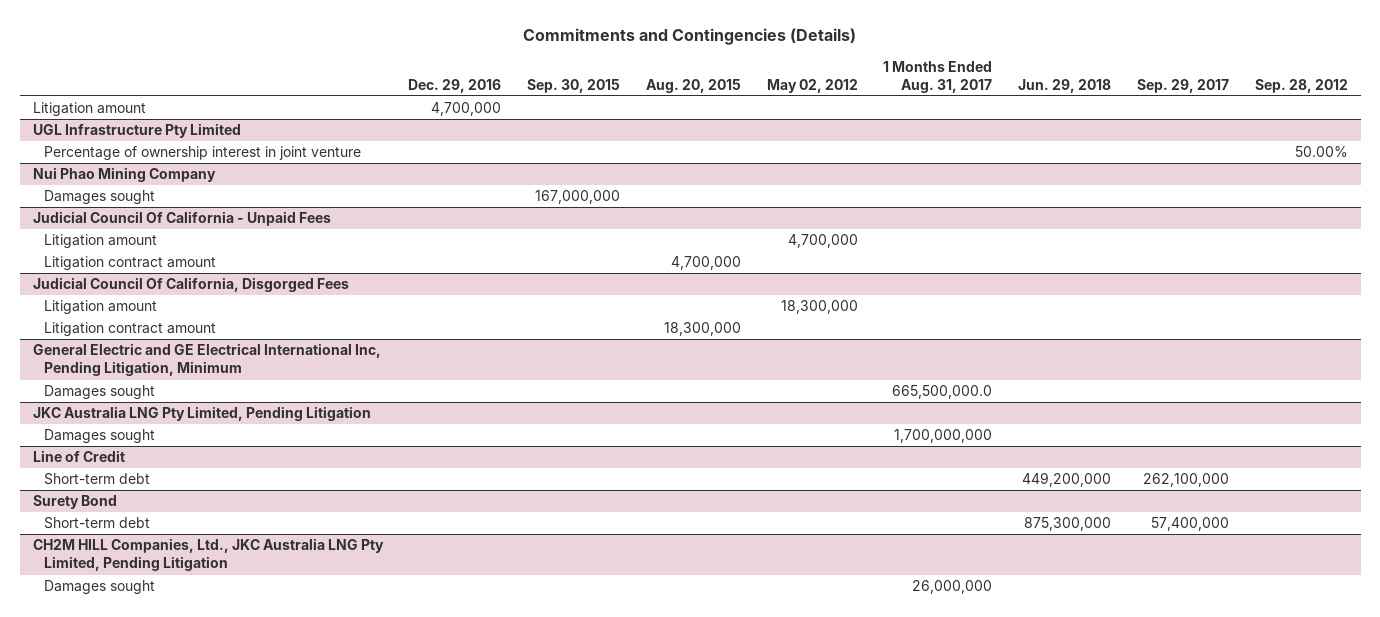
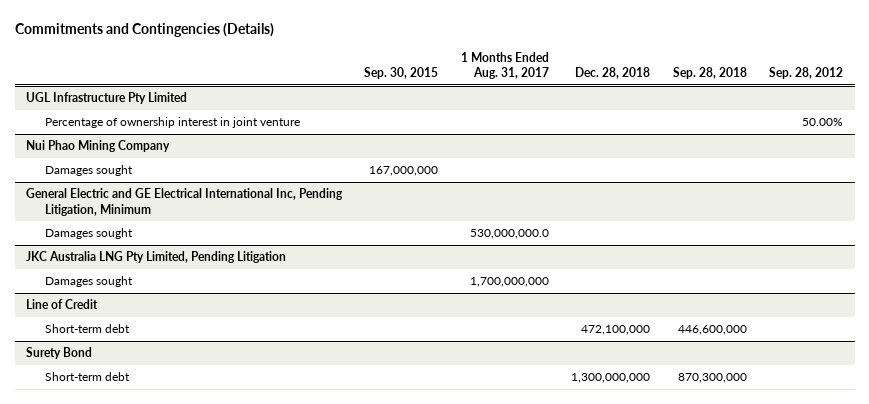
[408,78,502,93] Dec. 29, 2016 -> none
[645,78,741,93] Aug. 20, 2015 -> none
[766,78,858,93] May 02, 2012 -> none
[1018,78,1112,93] Jun. 29, 2018 -> none
[1137,78,1230,93] Sep. 29, 2017 -> none
none -> [575,67,651,80] Dec. 28, 2018
none -> [672,67,747,80] Sep. 28, 2018
[32,102,146,117] Litigation amount -> none
[32,211,331,227] Judicial Council Of California - Unpaid Fees -> none
[43,234,157,249] Litigation amount -> none
[43,256,216,271] Litigation contract amount -> none
[32,277,349,293] Judicial Council Of California, Disgorged Fees -> none
[43,300,157,315] Litigation amount -> none
[43,322,216,337] Litigation contract amount -> none
[892,385,993,400] 665,500,000.0 -> [469,229,549,240] 530,000,000.0
[32,538,384,572] CH2M HILL Companies, Ltd., JKC Australia LNG Pty Limited, Pending Litigation -> none
[43,580,155,595] Damages sought -> none

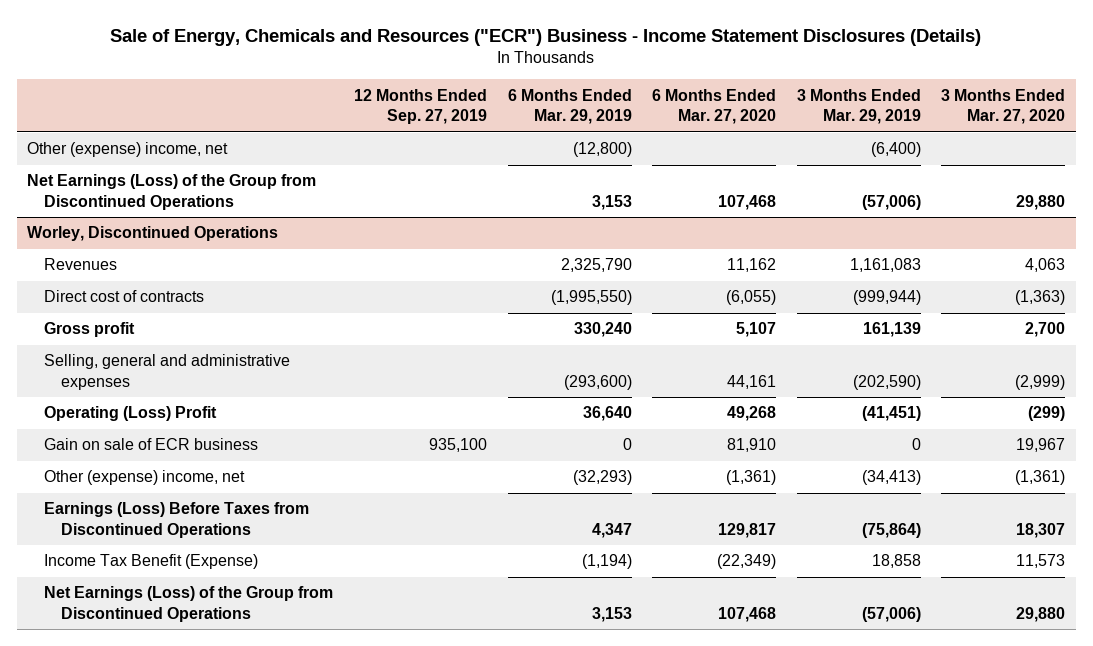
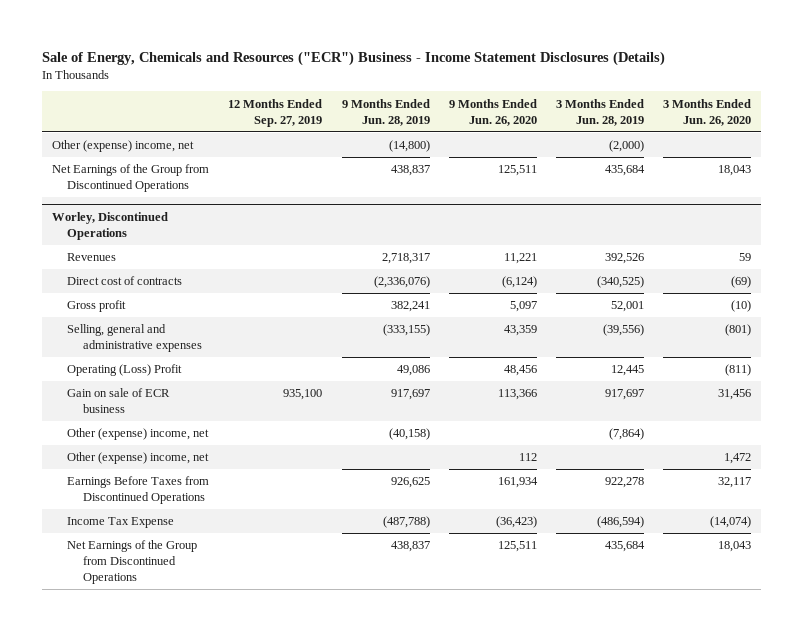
[507,88,632,125] 6 Months Ended Mar. 29, 2019 -> none
[652,88,777,125] 6 Months Ended Mar. 27, 2020 -> none
[796,88,921,125] 3 Months Ended Mar. 29, 2019 -> none
[941,88,1066,125] 3 Months Ended Mar. 27, 2020 -> none
none -> [341,98,430,126] 9 Months Ended Jun. 28, 2019
none -> [448,98,537,126] 9 Months Ended Jun. 26, 2020
none -> [556,98,645,126] 3 Months Ended Jun. 28, 2019
none -> [663,98,752,126] 3 Months Ended Jun. 26, 2020
[27,174,317,211] Net Earnings (Loss) of the Group from Discontinued Operations -> [51,164,209,193] Net Earnings of the Group from Discontinued Operations
none -> [67,452,210,465] Other (expense) income, net
[44,502,310,539] Earnings (Loss) Before Taxes from Discontinued Operations -> [67,476,210,505] Earnings Before Taxes from Discontinued Operations
[44,554,259,570] Income Tax Benefit (Expense) -> [67,517,175,529] Income Tax Expense
[44,586,334,623] Net Earnings (Loss) of the Group from Discontinued Operations -> [67,540,198,585] Net Earnings of the Group from Discontinued Operations

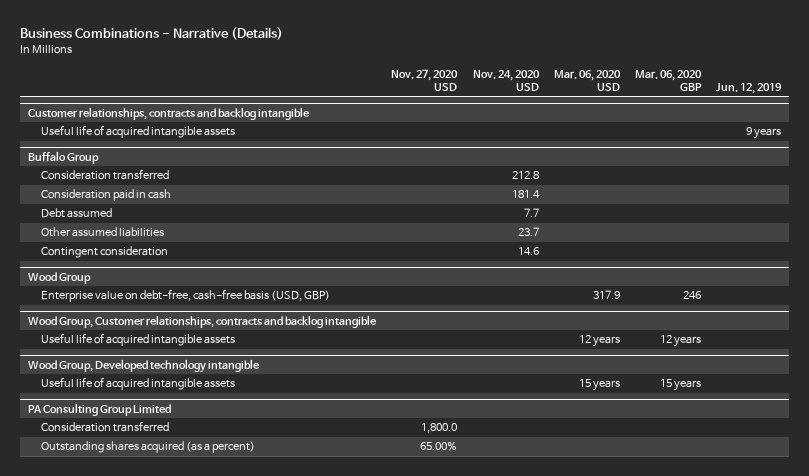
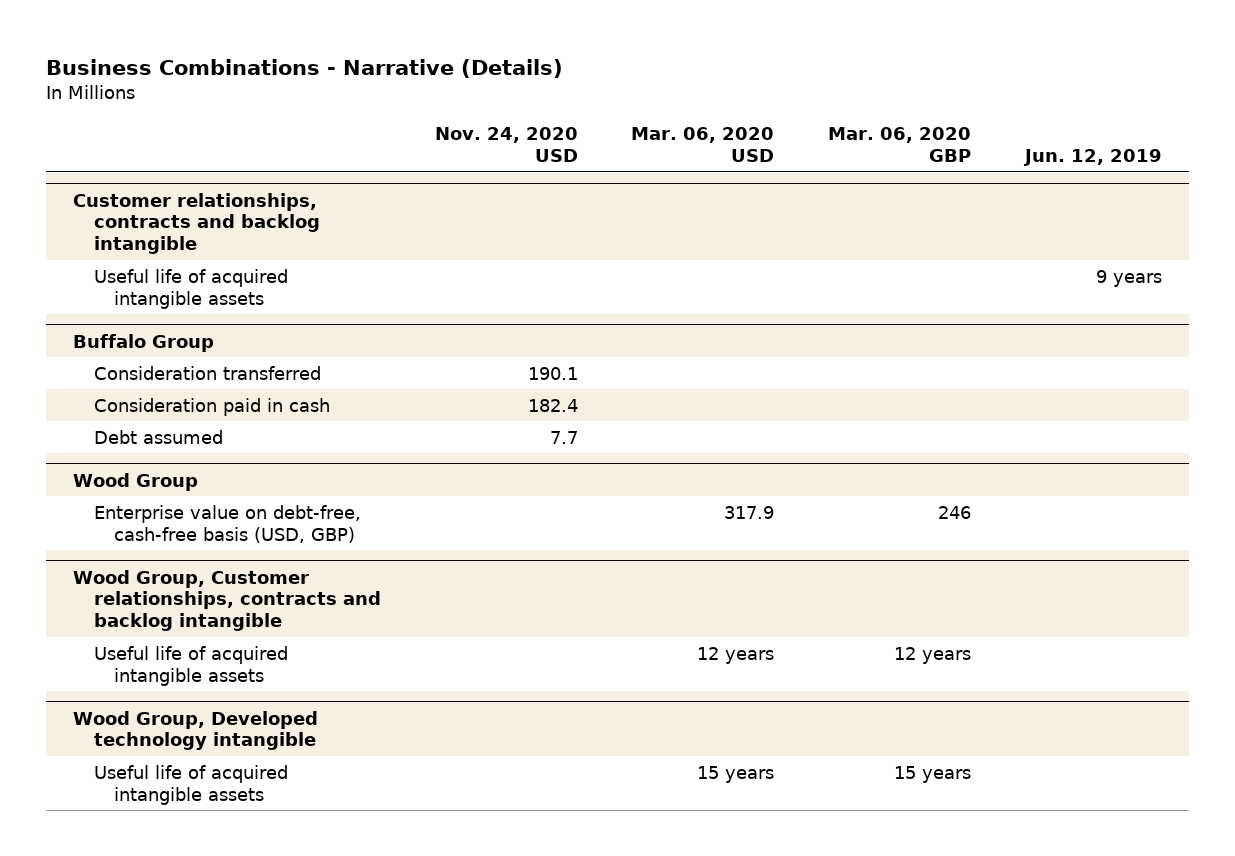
[391,68,459,91] Nov. 27, 2020 USD -> none
[511,171,539,180] 212.8 -> [527,366,578,380] 190.1
[511,190,540,199] 181.4 -> [527,398,578,412] 182.4
[41,227,165,238] Other assumed liabilities -> none
[41,246,169,259] Contingent consideration -> none
[28,403,172,417] PA Consulting Group Limited -> none
[41,421,170,433] Consideration transferred -> none
[41,441,256,454] Outstanding shares acquired (as a percent) -> none

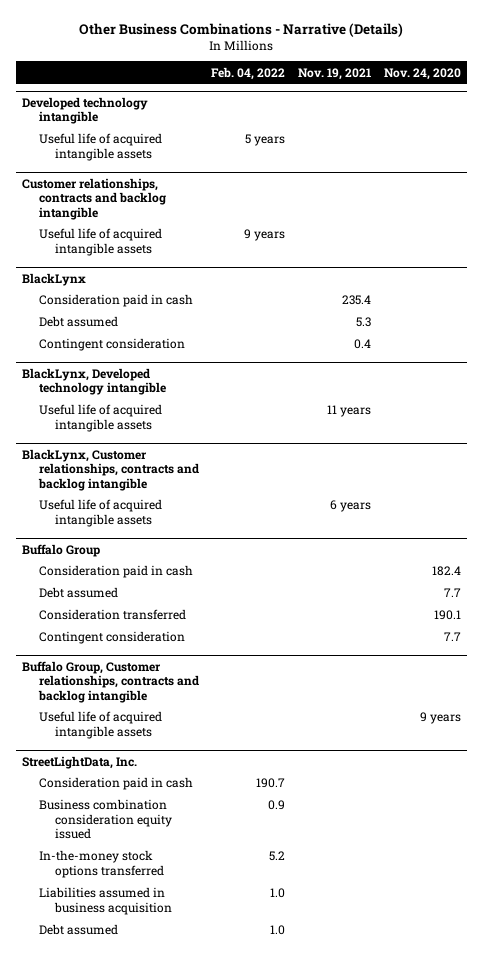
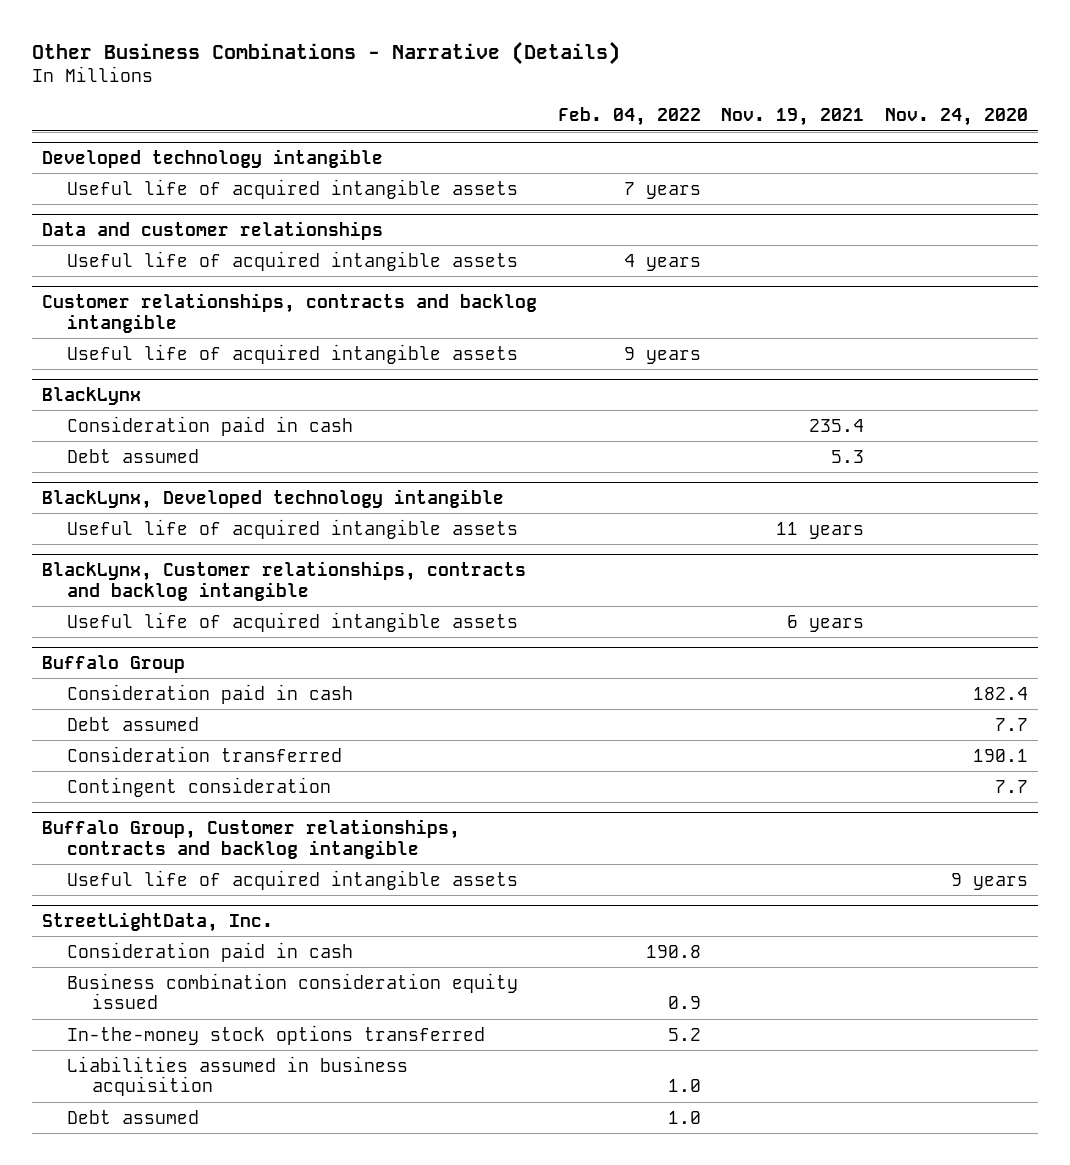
[245,134,286,147] 5 years -> [623,181,701,199] 7 years
none -> [42,220,384,240] Data and customer relationships
none -> [66,250,518,271] Useful life of acquired intangible assets
[38,338,185,352] Contingent consideration -> none
[256,778,286,789] 190.7 -> [645,944,701,958] 190.8

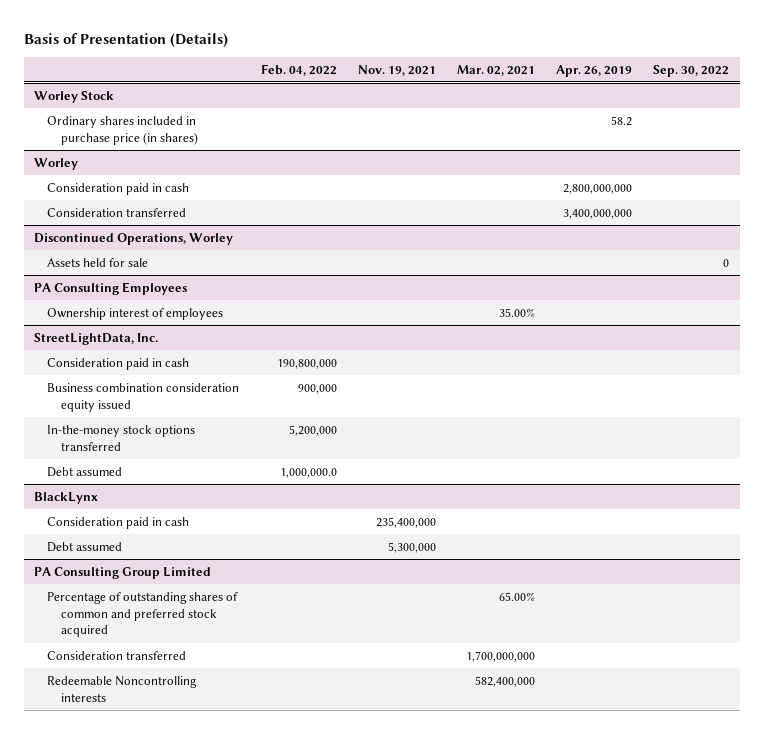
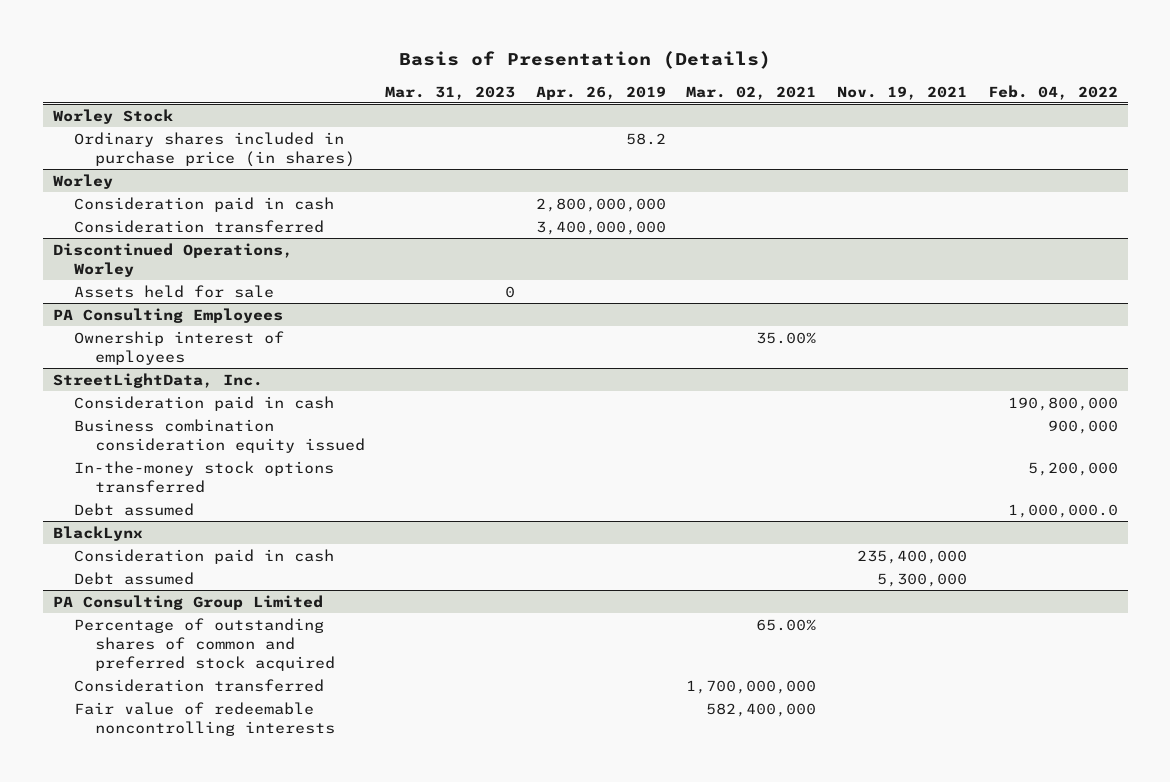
[652,64,729,77] Sep. 30, 2022 -> none
none -> [385,85,516,100] Mar. 31, 2023
[47,675,198,702] Redeemable Noncontrolling interests -> [73,701,335,736] Fair value of redeemable noncontrolling interests

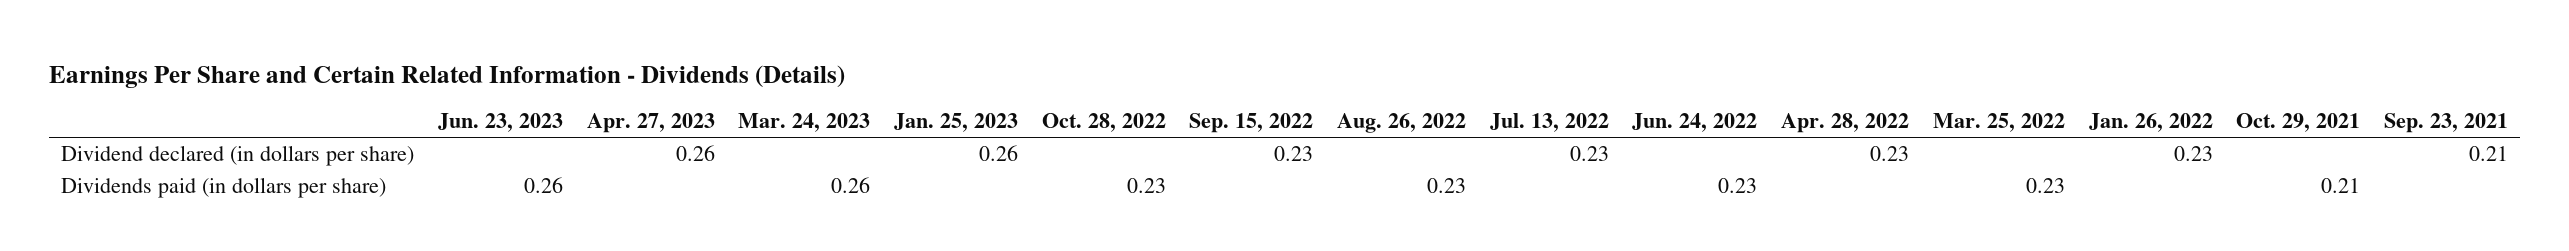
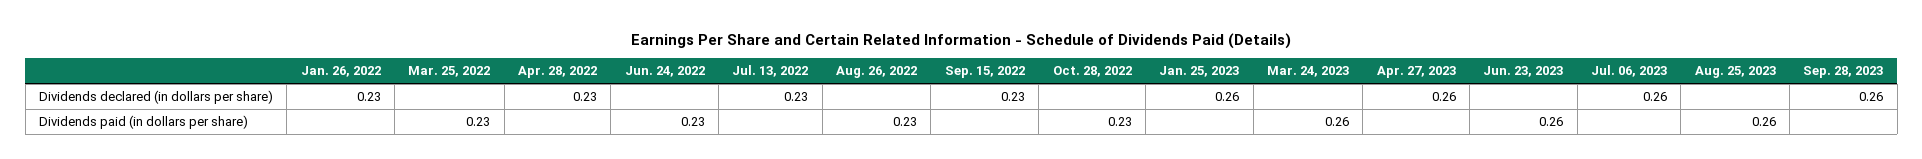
[49,65,846,89] Earnings Per Share and Certain Related Information - Dividends (Details) -> [631,33,1292,50] Earnings Per Share and Certain Related Information - Schedule of Dividends Paid (Details)
[2236,113,2361,133] Oct. 29, 2021 -> none
[2383,113,2508,134] Sep. 23, 2021 -> none
none -> [1591,65,1668,78] Jul. 06, 2023
none -> [1694,66,1776,79] Aug. 25, 2023
none -> [1803,66,1884,79] Sep. 28, 2023
[61,145,415,167] Dividend declared (in dollars per share) -> [38,90,273,105] Dividends declared (in dollars per share)

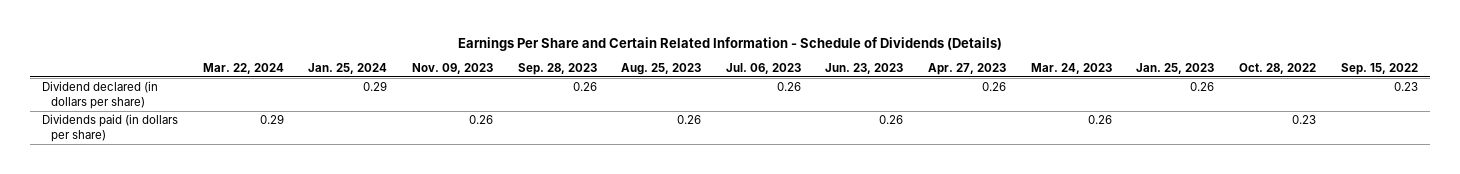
[631,33,1292,50] Earnings Per Share and Certain Related Information - Schedule of Dividends Paid (Details) -> [457,36,1002,51] Earnings Per Share and Certain Related Information - Schedule of Dividends (Details)
[300,66,381,78] Jan. 26, 2022 -> none
[408,66,491,78] Mar. 25, 2022 -> none
[518,66,598,79] Apr. 28, 2022 -> none
[624,66,705,78] Jun. 24, 2022 -> none
[732,65,809,78] Jul. 13, 2022 -> none
[836,66,918,79] Aug. 26, 2022 -> none
none -> [202,63,284,75] Mar. 22, 2024
none -> [308,63,388,75] Jan. 25, 2024
none -> [411,63,493,75] Nov. 09, 2023
[38,90,273,105] Dividends declared (in dollars per share) -> [42,81,159,109] Dividend declared (in dollars per share)

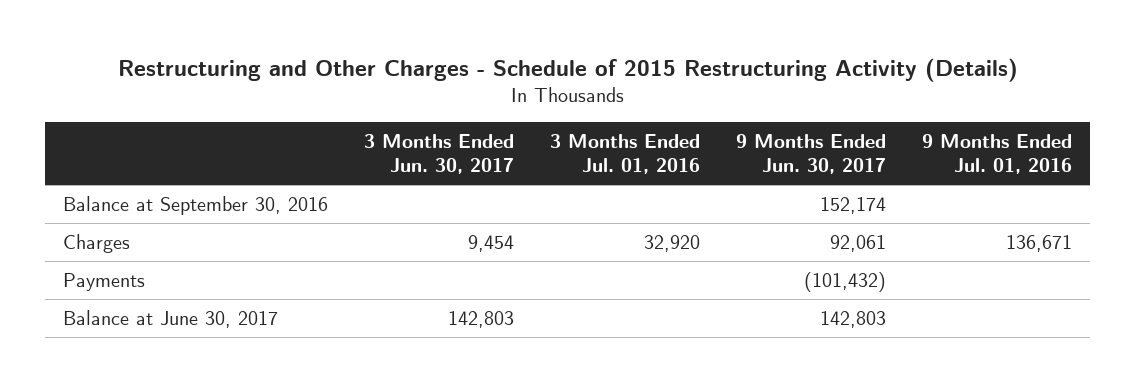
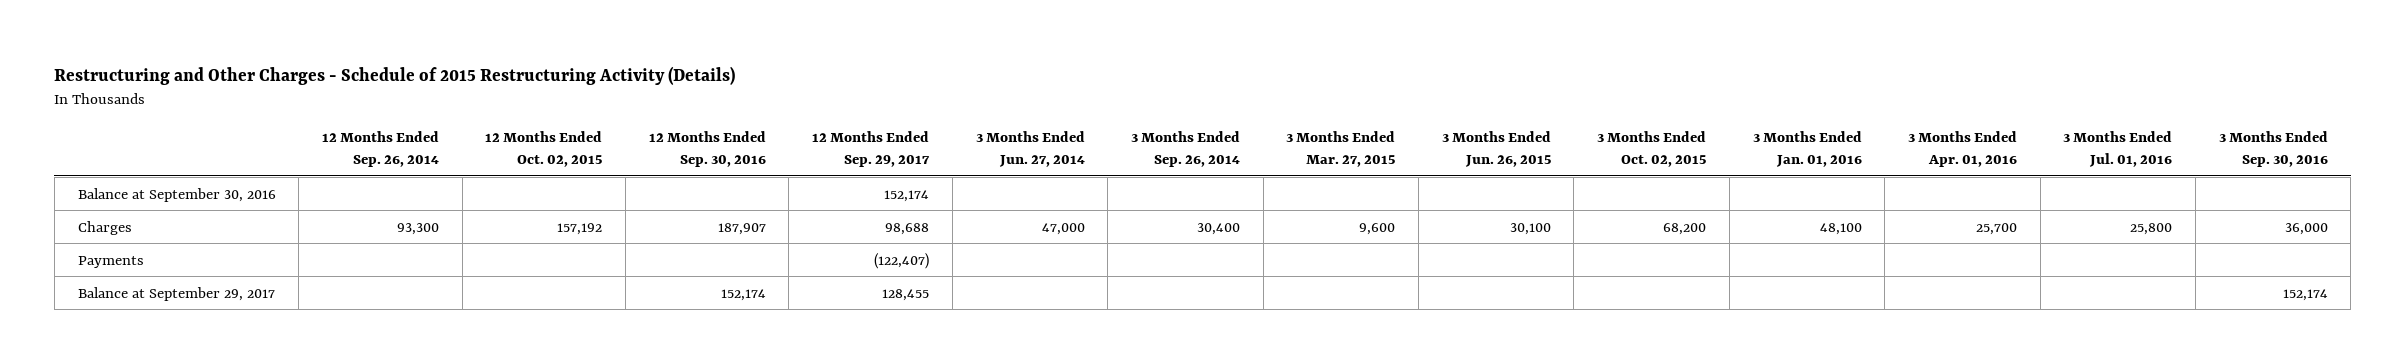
[364,133,515,174] 3 Months Ended Jun. 30, 2017 -> none
[736,133,887,174] 9 Months Ended Jun. 30, 2017 -> none
[921,133,1072,174] 9 Months Ended Jul. 01, 2016 -> none
none -> [322,131,440,168] 12 Months Ended Sep. 26, 2014
none -> [485,131,603,168] 12 Months Ended Oct. 02, 2015
none -> [648,131,766,168] 12 Months Ended Sep. 30, 2016
none -> [812,131,931,168] 12 Months Ended Sep. 29, 2017
none -> [975,131,1085,168] 3 Months Ended Jun. 27, 2014
none -> [1130,131,1240,168] 3 Months Ended Sep. 26, 2014
none -> [1286,131,1396,168] 3 Months Ended Mar. 27, 2015
none -> [1441,131,1551,168] 3 Months Ended Jun. 26, 2015
none -> [1597,131,1707,168] 3 Months Ended Oct. 02, 2015
none -> [1752,131,1862,168] 3 Months Ended Jan. 01, 2016
none -> [1907,131,2017,168] 3 Months Ended Apr. 01, 2016
none -> [2218,131,2328,168] 3 Months Ended Sep. 30, 2016
[644,234,701,252] 32,920 -> [2130,222,2173,235] 25,800
[63,309,279,328] Balance at June 30, 2017 -> [77,286,275,301] Balance at September 29, 2017

